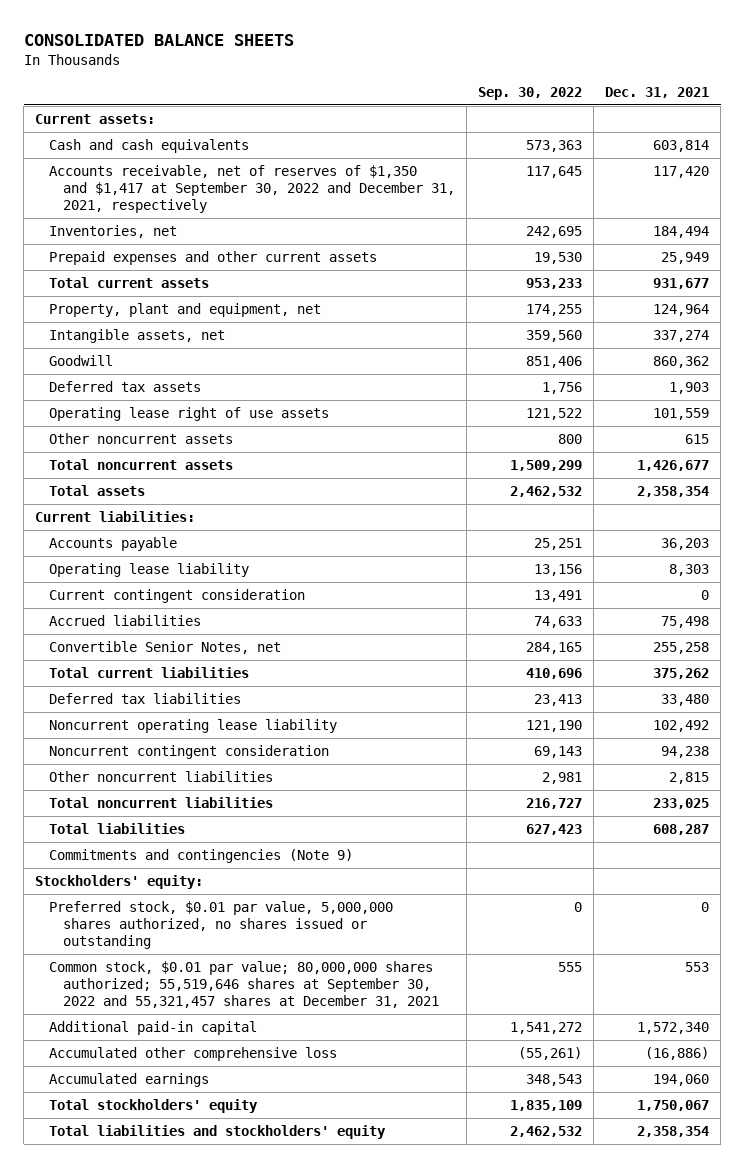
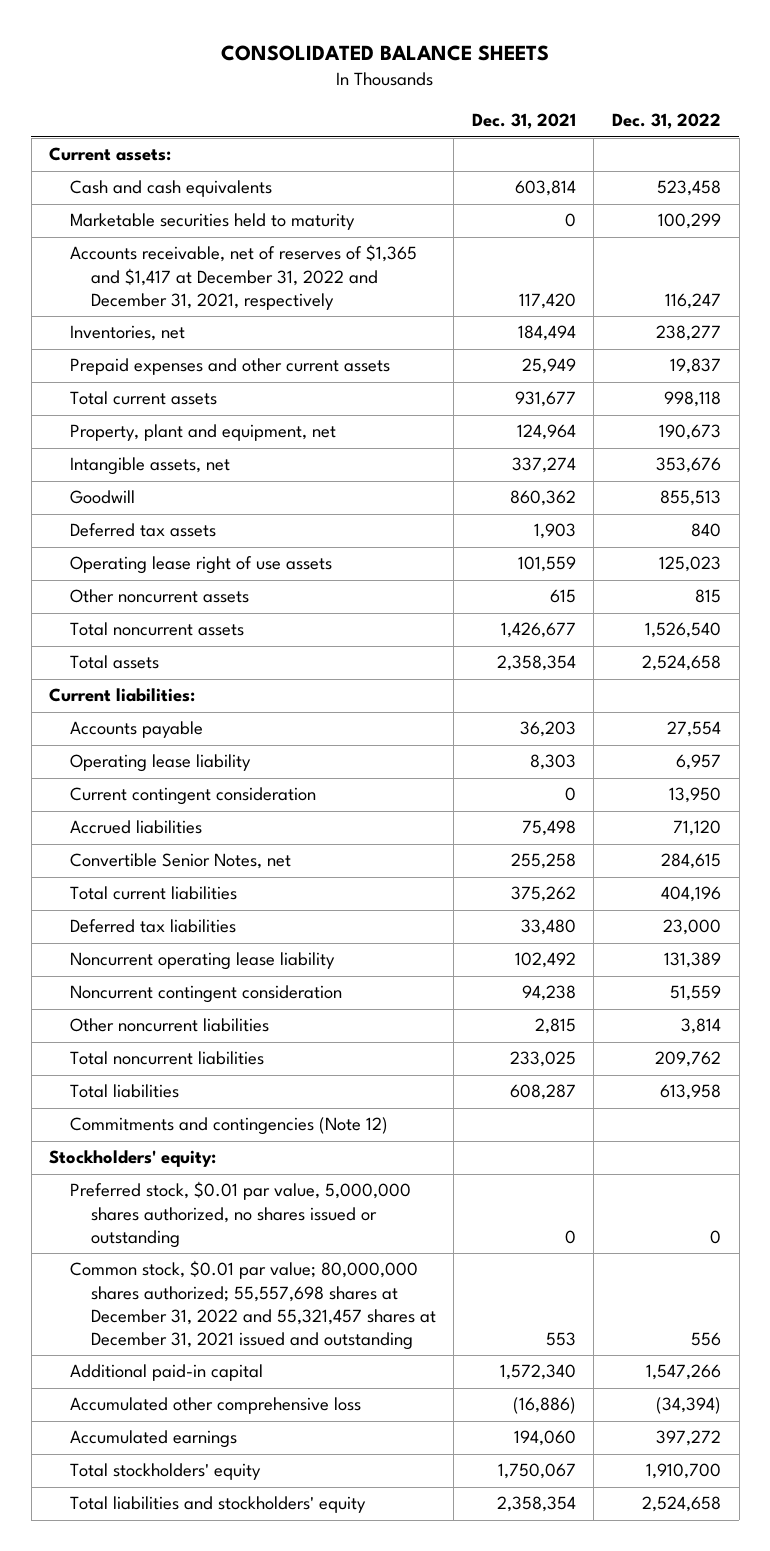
[477,87,582,101] Sep. 30, 2022 -> none
none -> [612,113,722,130] Dec. 31, 2022
none -> [69,213,355,231] Marketable securities held to maturity
[48,164,455,214] Accounts receivable, net of reserves of $1,350 and $1,417 at September 30, 2022 and December 31, 2021, respectively -> [69,244,417,311] Accounts receivable, net of reserves of $1,365 and $1,417 at December 31, 2022 and December 31, 2021, respectively
[48,848,353,863] Commitments and contingencies (Note 9) -> [69,1117,388,1136] Commitments and contingencies (Note 12)
[48,960,439,1009] Common stock, $0.01 par value; 80,000,000 shares authorized; 55,519,646 shares at September 30, 2022 and 55,321,457 shares at December 31, 2021 -> [69,1260,436,1351] Common stock, $0.01 par value; 80,000,000 shares authorized; 55,557,698 shares at December 31, 2022 and 55,321,457 shares at December 31, 2021 issued and outstanding

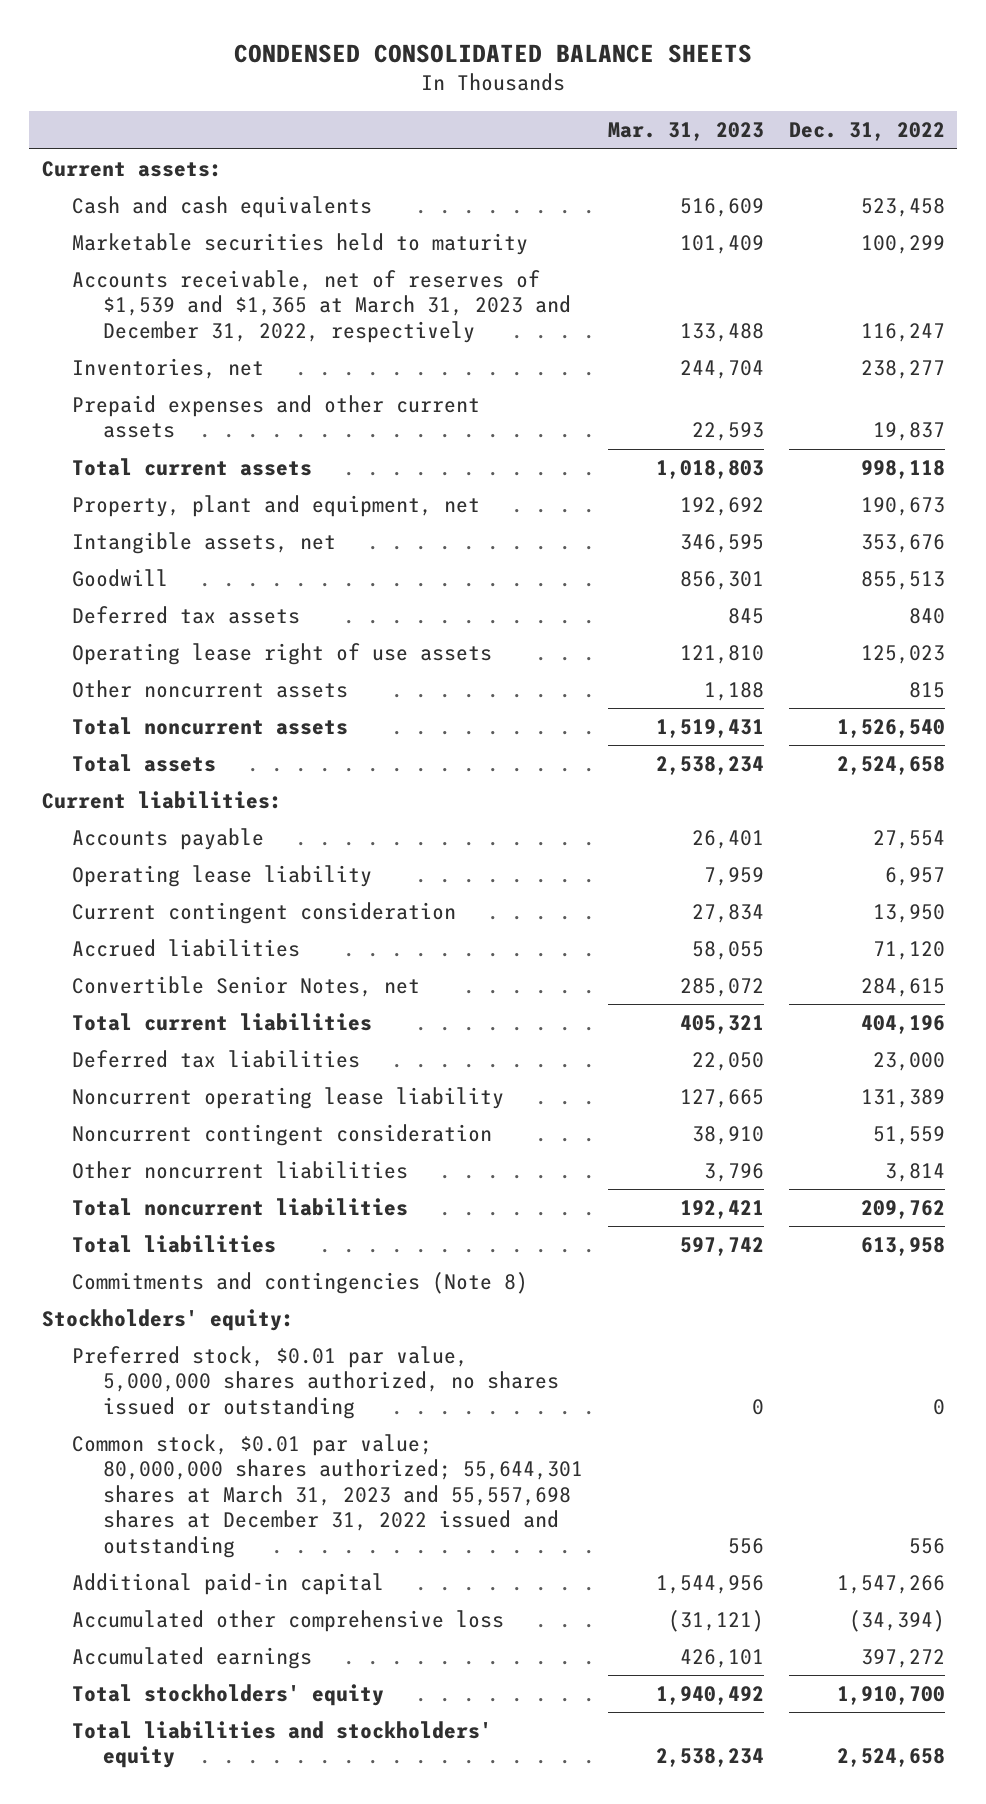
[221,45,550,62] CONSOLIDATED BALANCE SHEETS -> [234,43,753,63] CONDENSED CONSOLIDATED BALANCE SHEETS
[471,113,576,130] Dec. 31, 2021 -> none
none -> [607,122,764,142] Mar. 31, 2023
[69,244,417,311] Accounts receivable, net of reserves of $1,365 and $1,417 at December 31, 2022 and December 31, 2021, respectively -> [72,269,571,343] Accounts receivable, net of reserves of $1,539 and $1,365 at March 31, 2023 and December 31, 2022, respectively
[69,1117,388,1136] Commitments and contingencies (Note 12) -> [72,1271,529,1294] Commitments and contingencies (Note 8)
[69,1260,436,1351] Common stock, $0.01 par value; 80,000,000 shares authorized; 55,557,698 shares at December 31, 2022 and 55,321,457 shares at December 31, 2021 issued and outstanding -> [72,1433,583,1558] Common stock, $0.01 par value; 80,000,000 shares authorized; 55,644,301 shares at March 31, 2023 and 55,557,698 shares at December 31, 2022 issued and outstanding

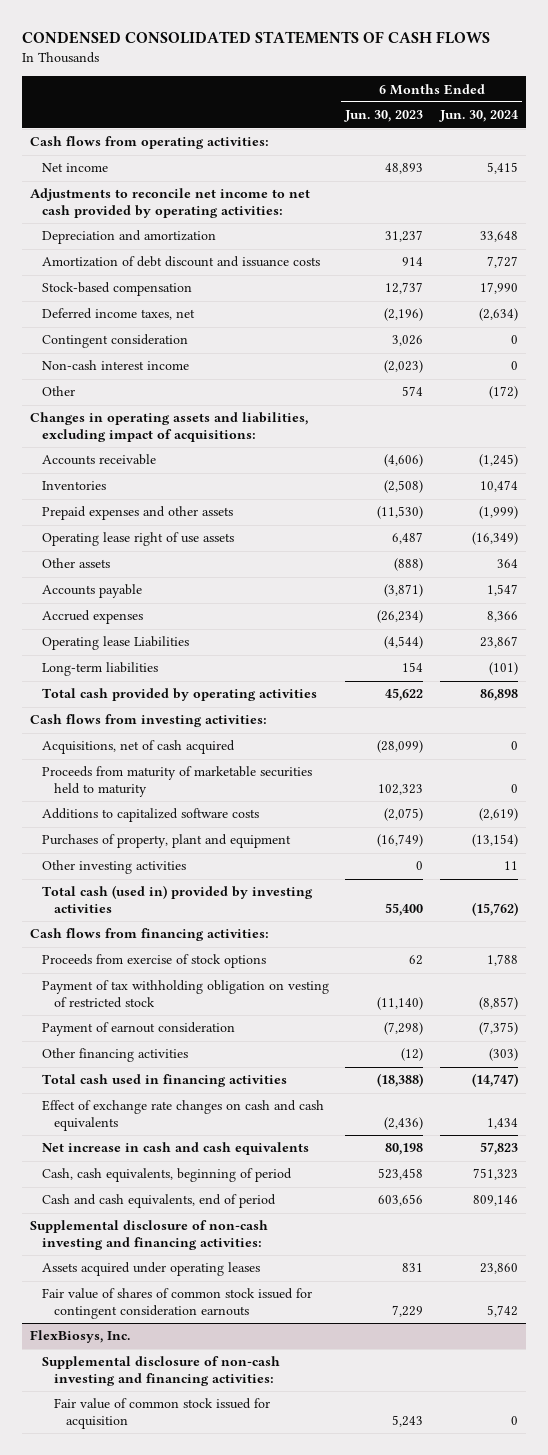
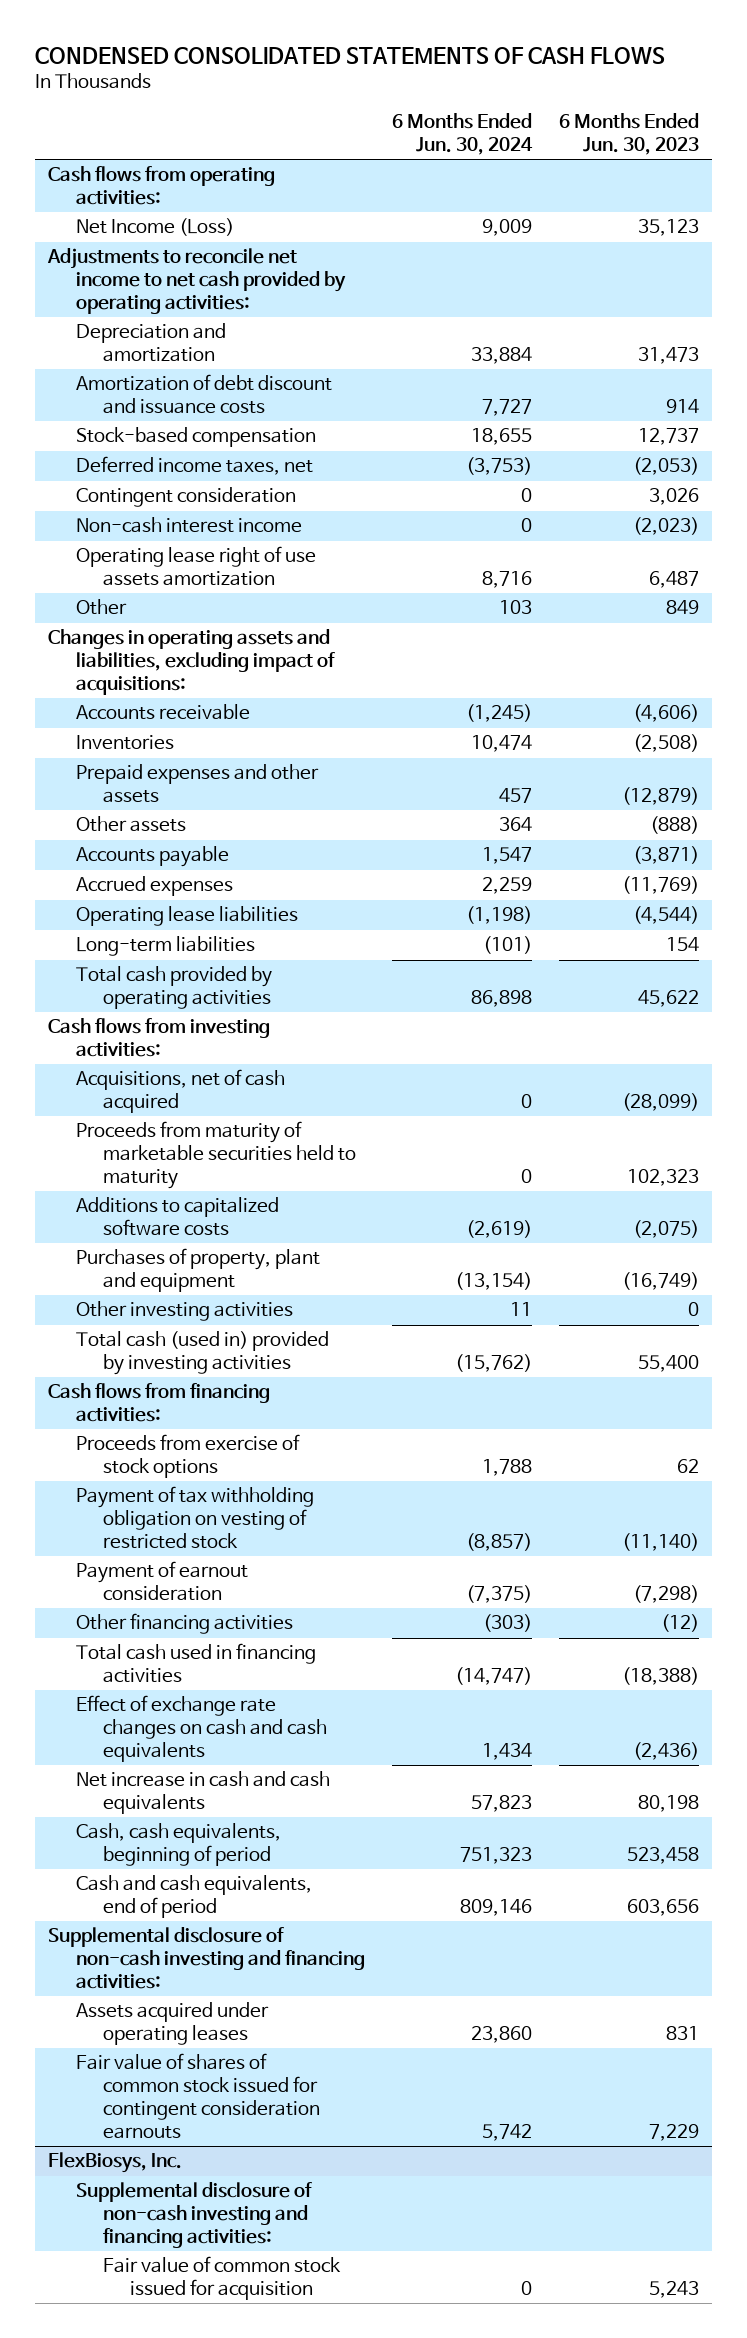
[41,163,108,173] Net income -> [75,218,234,237] Net Income (Loss)
[385,163,424,175] 48,893 -> [637,219,699,237] 35,123
[486,162,518,175] 5,415 -> [481,219,532,237] 9,009
[385,230,424,243] 31,237 -> [637,347,699,365] 31,473
[479,231,518,243] 33,648 -> [470,347,532,365] 33,884
[479,282,518,295] 17,990 -> [470,428,532,446] 18,655
[384,308,424,322] (2,196) -> [632,457,699,476] (2,053)
[478,308,518,322] (2,634) -> [465,457,532,476] (3,753)
none -> [75,546,316,587] Operating lease right of use assets amortization
[402,386,424,397] 574 -> [665,600,699,615] 849
[488,386,518,400] (172) -> [498,600,532,615] 103
[41,532,234,547] Operating lease right of use assets -> none
[377,506,424,520] (11,530) -> [621,787,699,806] (12,879)
[478,506,518,520] (1,999) -> [498,788,532,804] 457
[377,610,424,624] (26,234) -> [621,876,699,895] (11,769)
[486,611,518,623] 8,366 -> [481,877,532,895] 2,259
[41,636,189,651] Operating lease Liabilities -> [75,906,298,927] Operating lease liabilities
[479,636,518,649] 23,867 -> [465,906,532,925] (1,198)

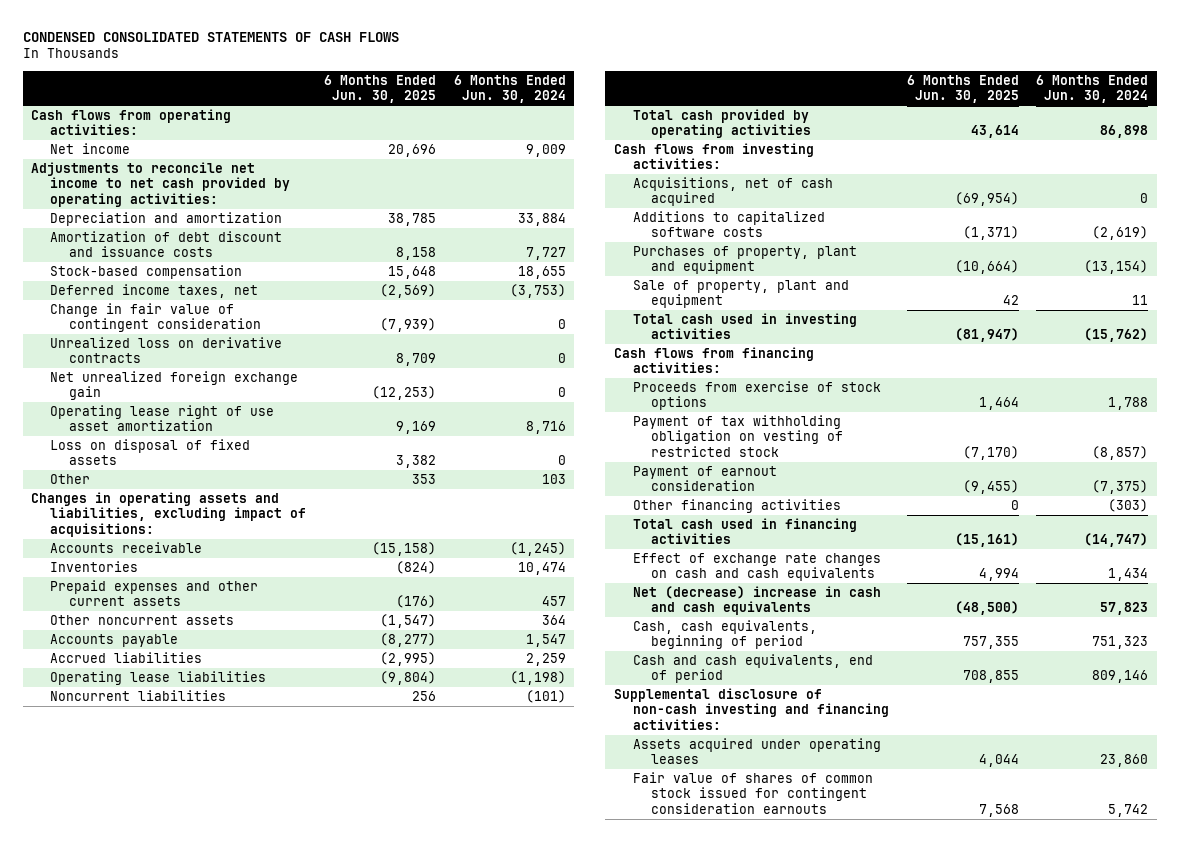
[558,113,699,156] 6 Months Ended Jun. 30, 2023 -> none
none -> [323,74,436,104] 6 Months Ended Jun. 30, 2025
[75,218,234,237] Net Income (Loss) -> [50,142,131,154] Net income
[75,517,302,534] Non-cash interest income -> none
[75,487,296,508] Contingent consideration -> [50,302,261,333] Change in fair value of contingent consideration
none -> [50,336,283,364] Unrealized loss on derivative contracts
none -> [50,370,299,401] Net unrealized foreign exchange gain
[75,546,316,587] Operating lease right of use assets amortization -> [50,404,275,432] Operating lease right of use asset amortization
none -> [50,438,251,466] Loss on disposal of fixed assets
[75,764,319,804] Prepaid expenses and other assets -> [50,579,259,607] Prepaid expenses and other current assets
[75,816,186,833] Other assets -> [50,614,235,625] Other noncurrent assets
[75,876,233,897] Accrued expenses -> [50,651,203,663] Accrued liabilities
[75,936,255,957] Long-term liabilities -> [50,689,227,701] Noncurrent liabilities
[75,1121,356,1190] Proceeds from maturity of marketable securities held to maturity -> none
[75,1301,293,1322] Other investing activities -> none
none -> [632,279,849,309] Sale of property, plant and equipment
[75,1331,329,1376] Total cash (used in) provided by investing activities -> [632,312,857,340] Total cash used in investing activities
[75,1771,330,1815] Net increase in cash and cash equivalents -> [632,585,881,616] Net (decrease) increase in cash and cash equivalents
[48,2152,183,2174] FlexBiosys, Inc. -> none
[75,2182,312,2249] Supplemental disclosure of non-cash investing and financing activities: -> none
[102,2256,341,2301] Fair value of common stock issued for acquisition -> none

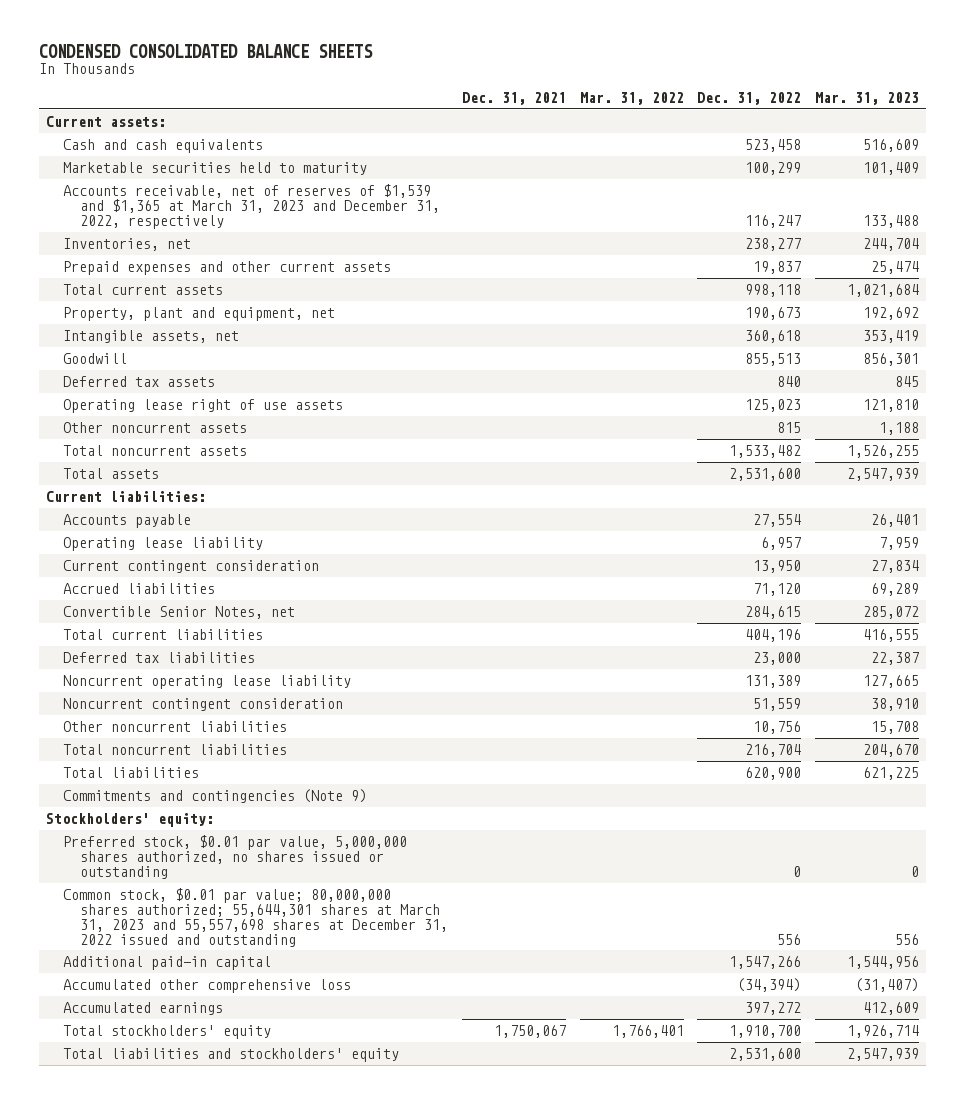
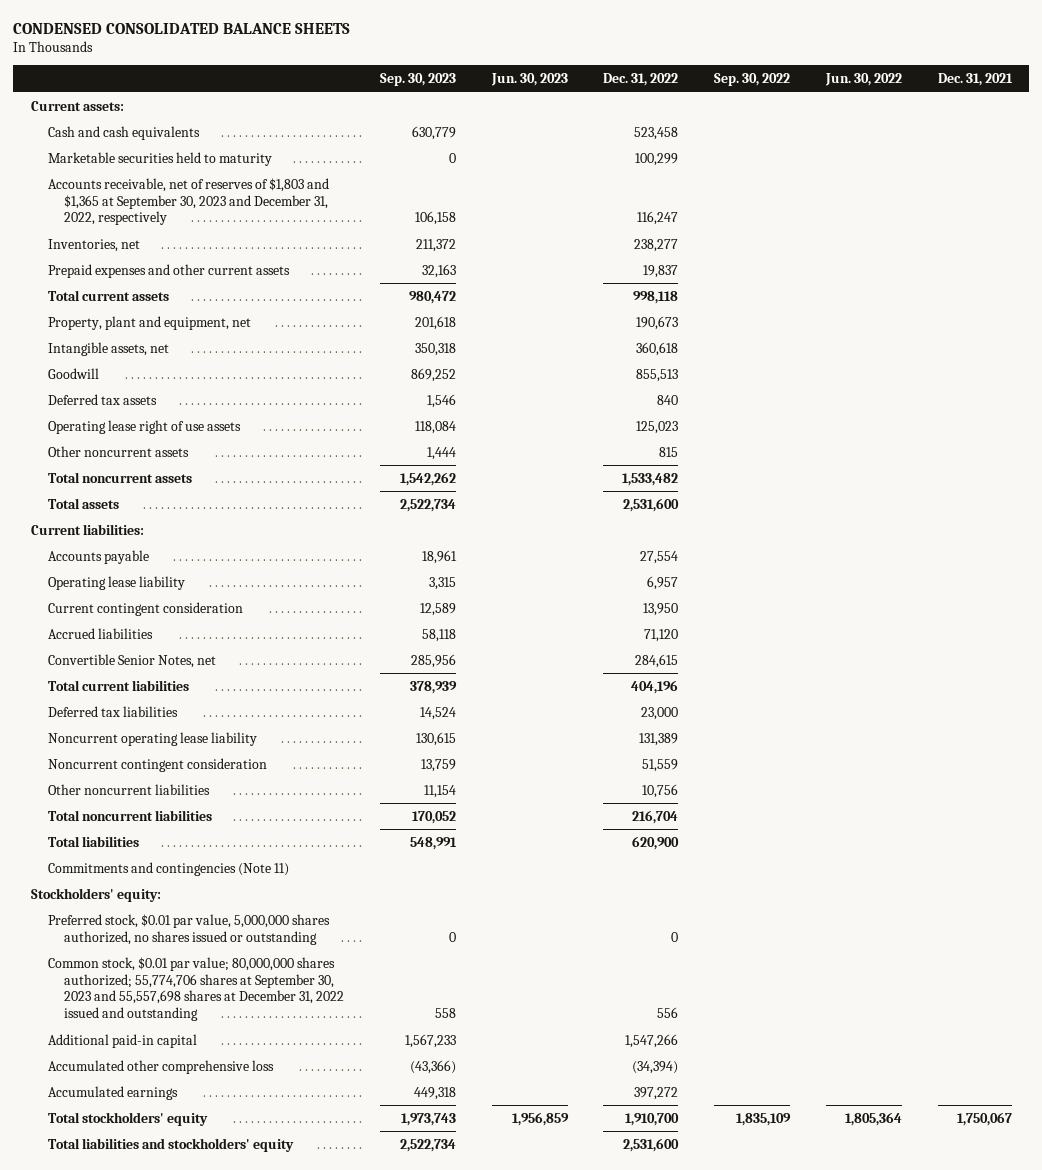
[579,92,684,106] Mar. 31, 2022 -> none
[815,92,920,106] Mar. 31, 2023 -> none
none -> [379,73,456,87] Sep. 30, 2023
none -> [490,73,568,87] Jun. 30, 2023
none -> [714,73,791,87] Sep. 30, 2022
none -> [824,73,902,87] Jun. 30, 2022
[62,183,441,229] Accounts receivable, net of reserves of $1,539 and $1,365 at March 31, 2023 and December 31, 2022, respectively -> [47,177,329,226] Accounts receivable, net of reserves of $1,803 and $1,365 at September 30, 2023 and December 31, 2022, respectively
[62,788,367,803] Commitments and contingencies (Note 9) -> [47,861,289,876] Commitments and contingencies (Note 11)
[62,887,449,947] Common stock, $0.01 par value; 80,000,000 shares authorized; 55,644,301 shares at March 31, 2023 and 55,557,698 shares at December 31, 2022 issued and outstanding -> [47,956,345,1022] Common stock, $0.01 par value; 80,000,000 shares authorized; 55,774,706 shares at September 30, 2023 and 55,557,698 shares at December 31, 2022 issued and outstanding

